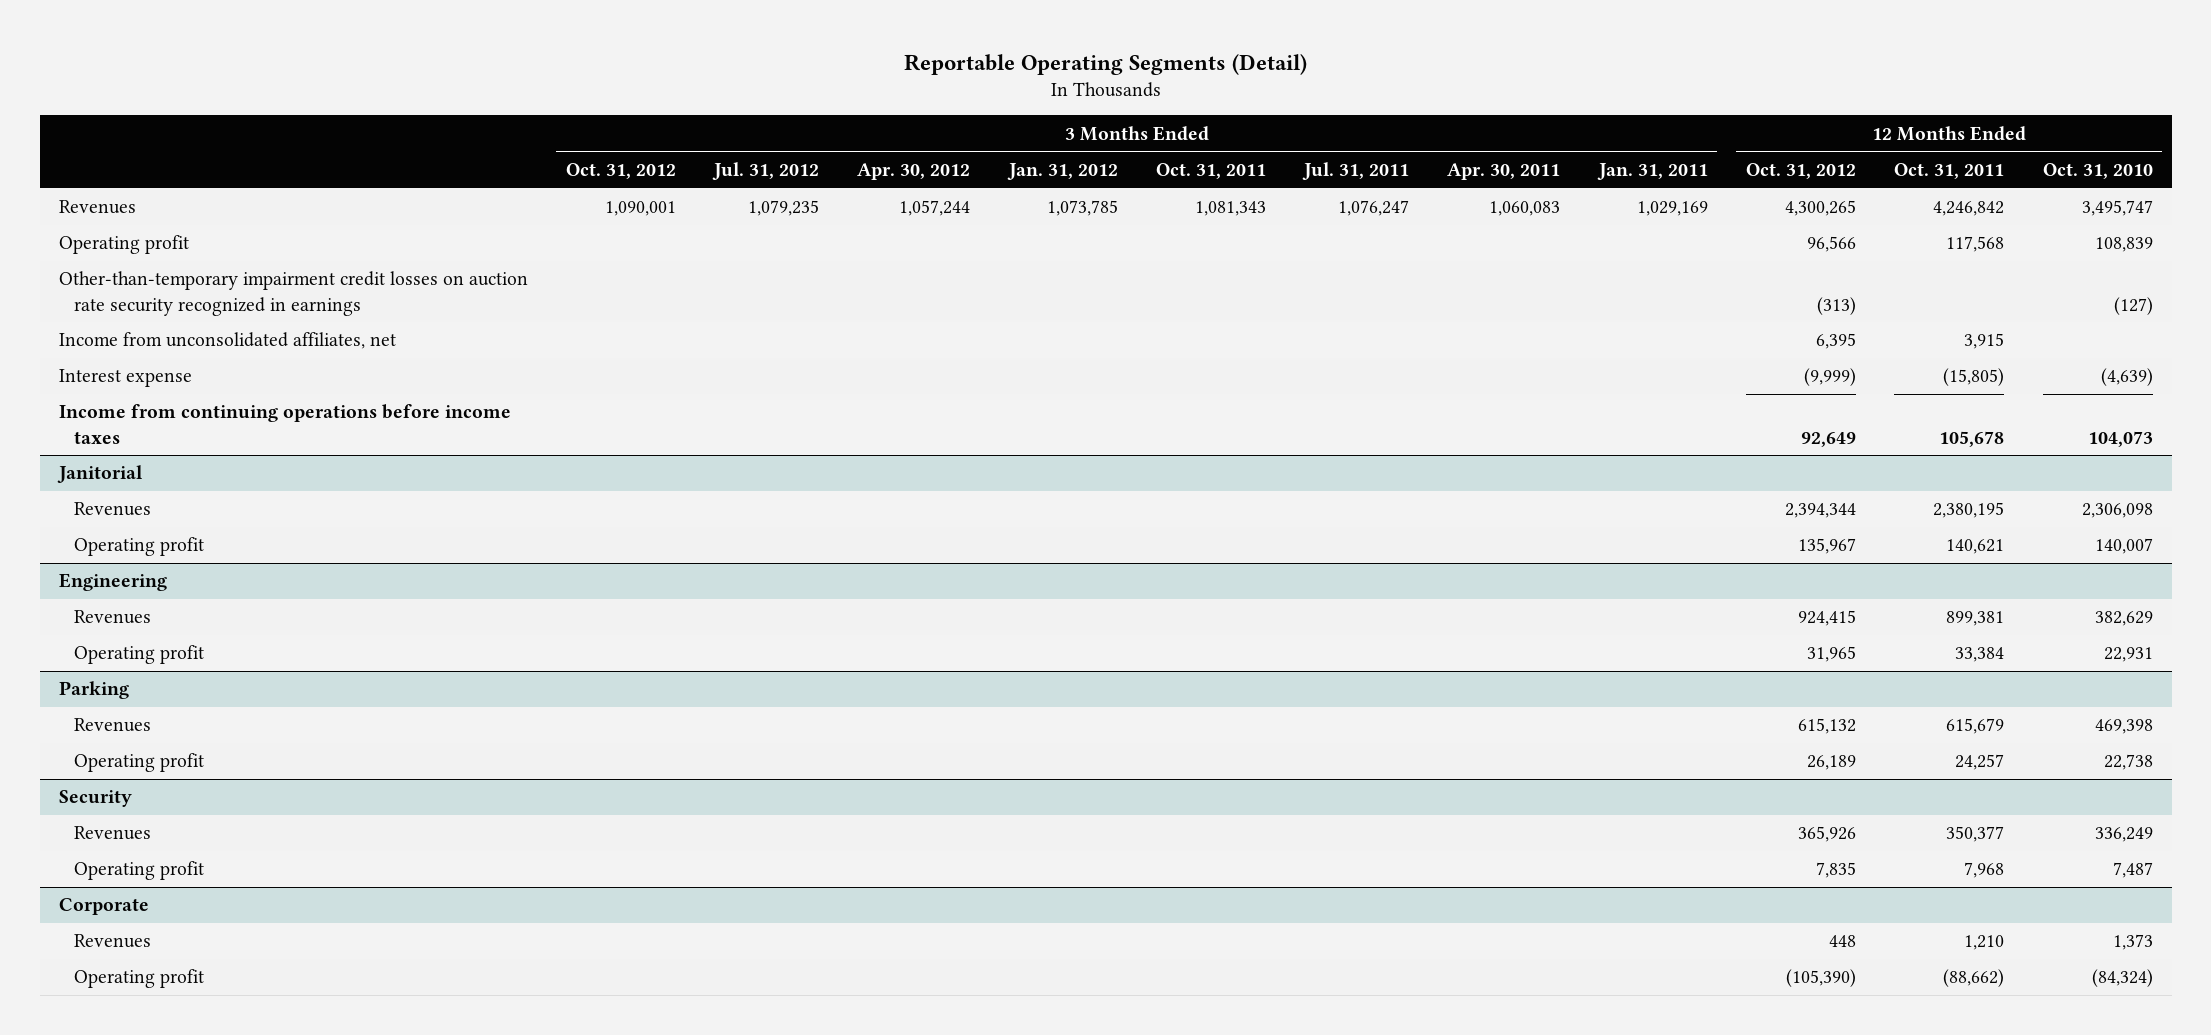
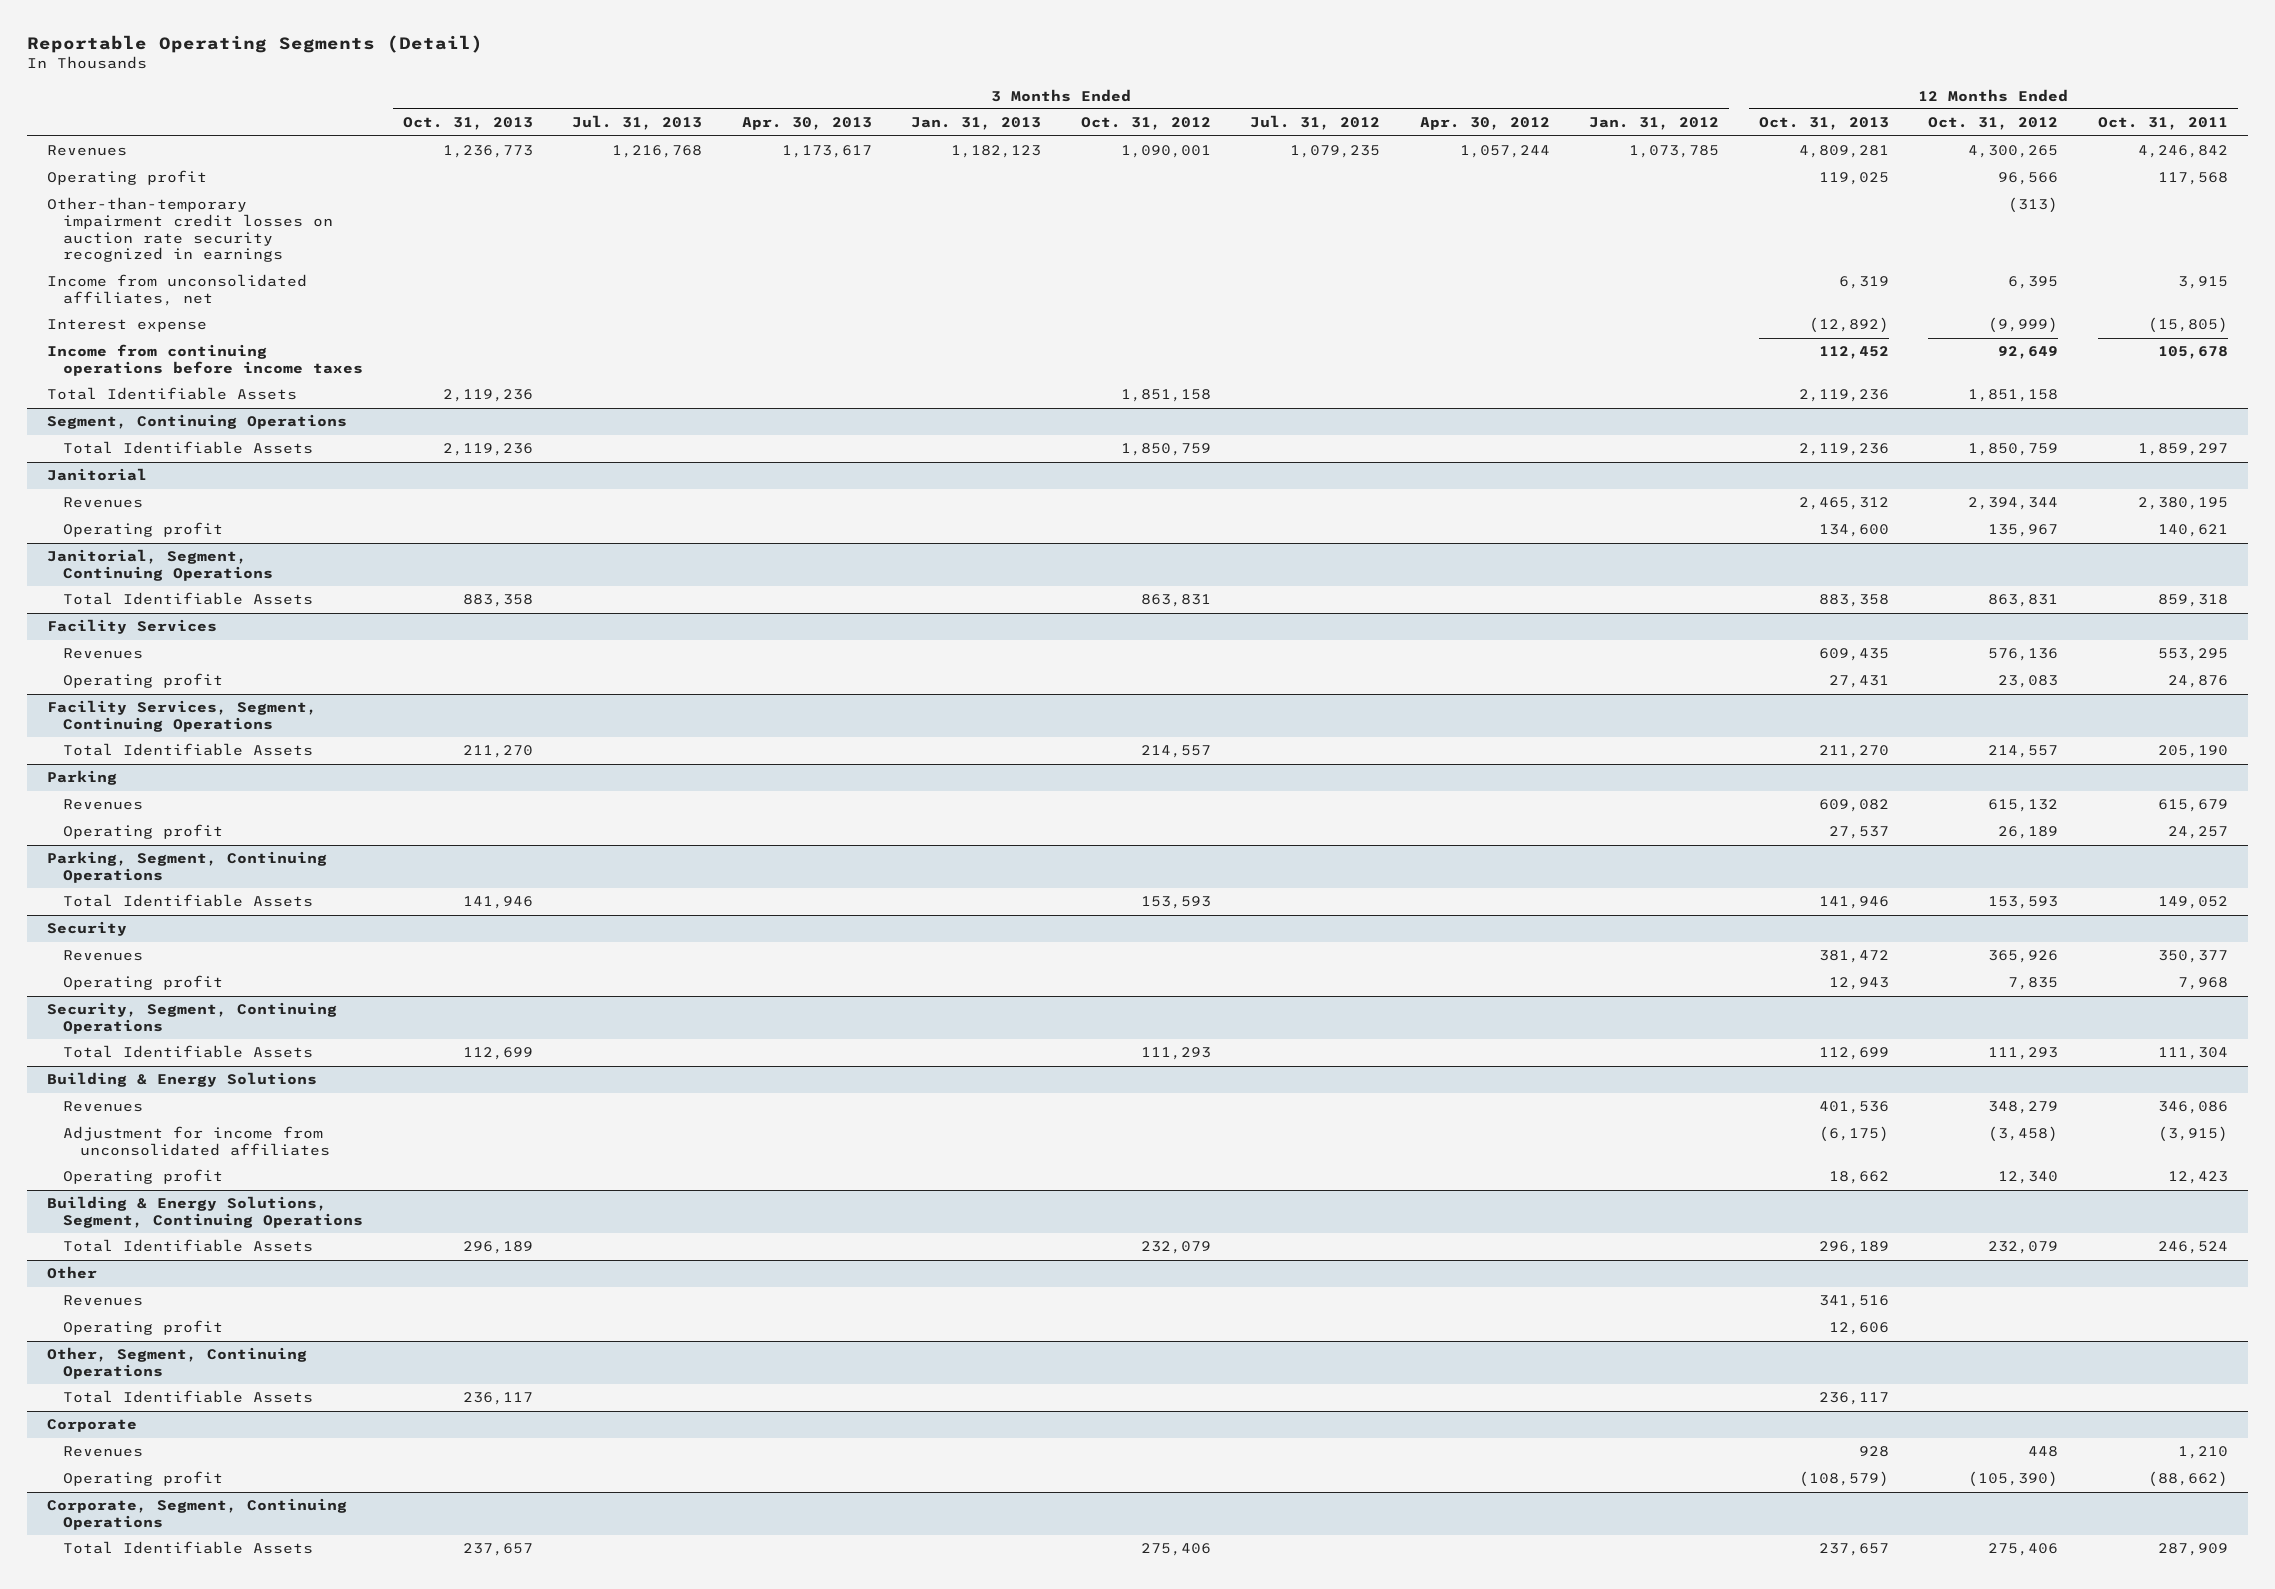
[1155,163,1266,180] Oct. 31, 2011 -> none
[1302,162,1410,181] Jul. 31, 2011 -> none
[1447,163,1561,181] Apr. 30, 2011 -> none
[1596,163,1708,181] Jan. 31, 2011 -> none
[2042,163,2153,180] Oct. 31, 2010 -> none
none -> [402,117,533,131] Oct. 31, 2013
none -> [572,115,703,131] Jul. 31, 2013
none -> [741,117,872,131] Apr. 30, 2013
none -> [911,117,1042,131] Jan. 31, 2013
none -> [1758,117,1889,131] Oct. 31, 2013
none -> [46,387,297,401] Total Identifiable Assets
none -> [46,414,347,430] Segment, Continuing Operations
none -> [63,441,314,455] Total Identifiable Assets
[58,573,167,592] Engineering -> none
none -> [46,549,274,581] Janitorial, Segment, Continuing Operations
none -> [63,592,314,606] Total Identifiable Assets
none -> [46,619,217,635] Facility Services
[1798,610,1857,627] 924,415 -> [1988,648,2059,662] 576,136
[1946,611,2005,627] 899,381 -> [2157,648,2228,662] 553,295
[1807,646,1857,663] 31,965 -> [1998,675,2059,689] 23,083
[1955,647,2005,663] 33,384 -> [2167,675,2228,689] 24,876
none -> [46,700,317,732] Facility Services, Segment, Continuing Operations
none -> [63,743,314,757] Total Identifiable Assets
none -> [46,851,327,883] Parking, Segment, Continuing Operations
none -> [63,894,314,908] Total Identifiable Assets
none -> [46,1002,337,1034] Security, Segment, Continuing Operations
none -> [63,1045,314,1059] Total Identifiable Assets
none -> [46,1072,317,1088] Building & Energy Solutions
none -> [63,1101,144,1113] Revenues
none -> [63,1126,331,1156] Adjustment for income from unconsolidated affiliates
none -> [63,1169,224,1185] Operating profit
none -> [46,1196,364,1228] Building & Energy Solutions, Segment, Continuing Operations
none -> [63,1239,314,1253] Total Identifiable Assets
none -> [46,1266,97,1280] Other
none -> [63,1295,144,1307] Revenues
none -> [63,1320,224,1336] Operating profit
none -> [46,1347,307,1379] Other, Segment, Continuing Operations
none -> [63,1390,314,1404] Total Identifiable Assets
none -> [46,1498,347,1530] Corporate, Segment, Continuing Operations
none -> [63,1541,314,1555] Total Identifiable Assets

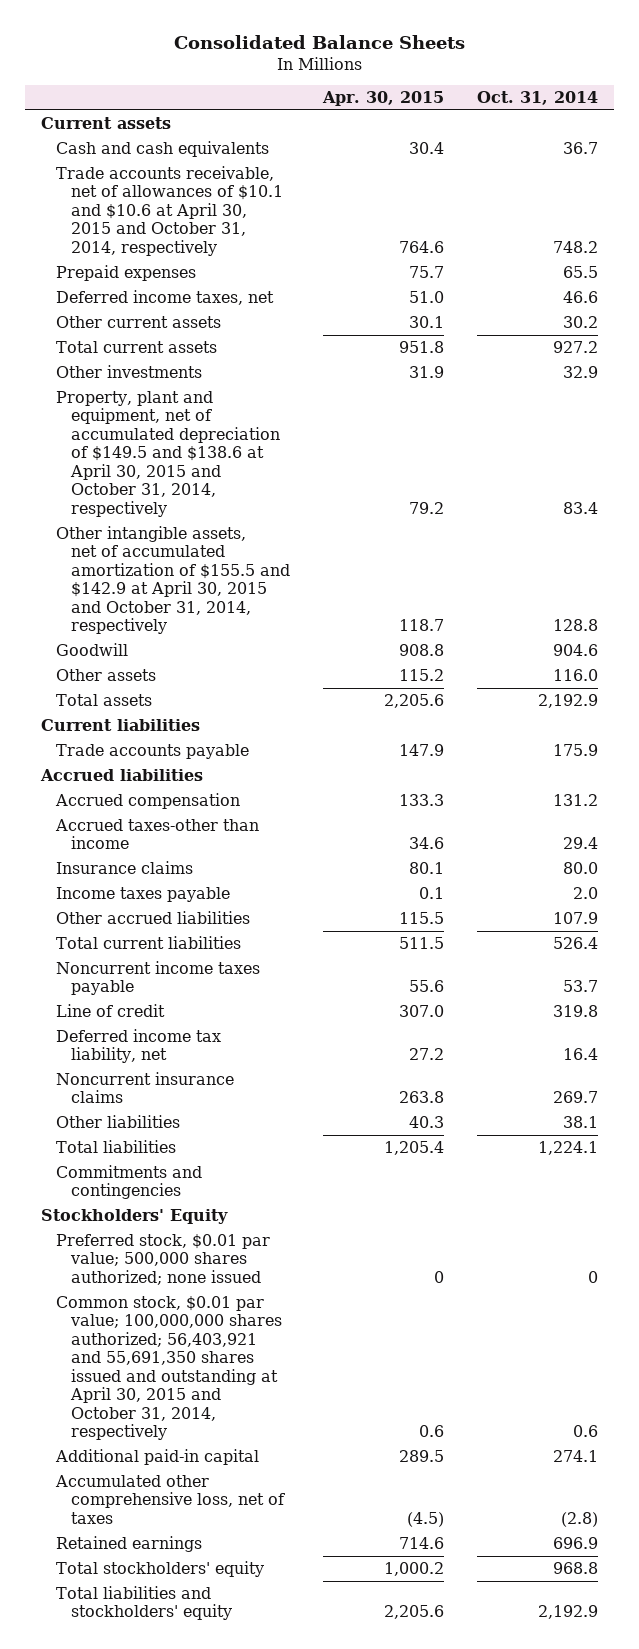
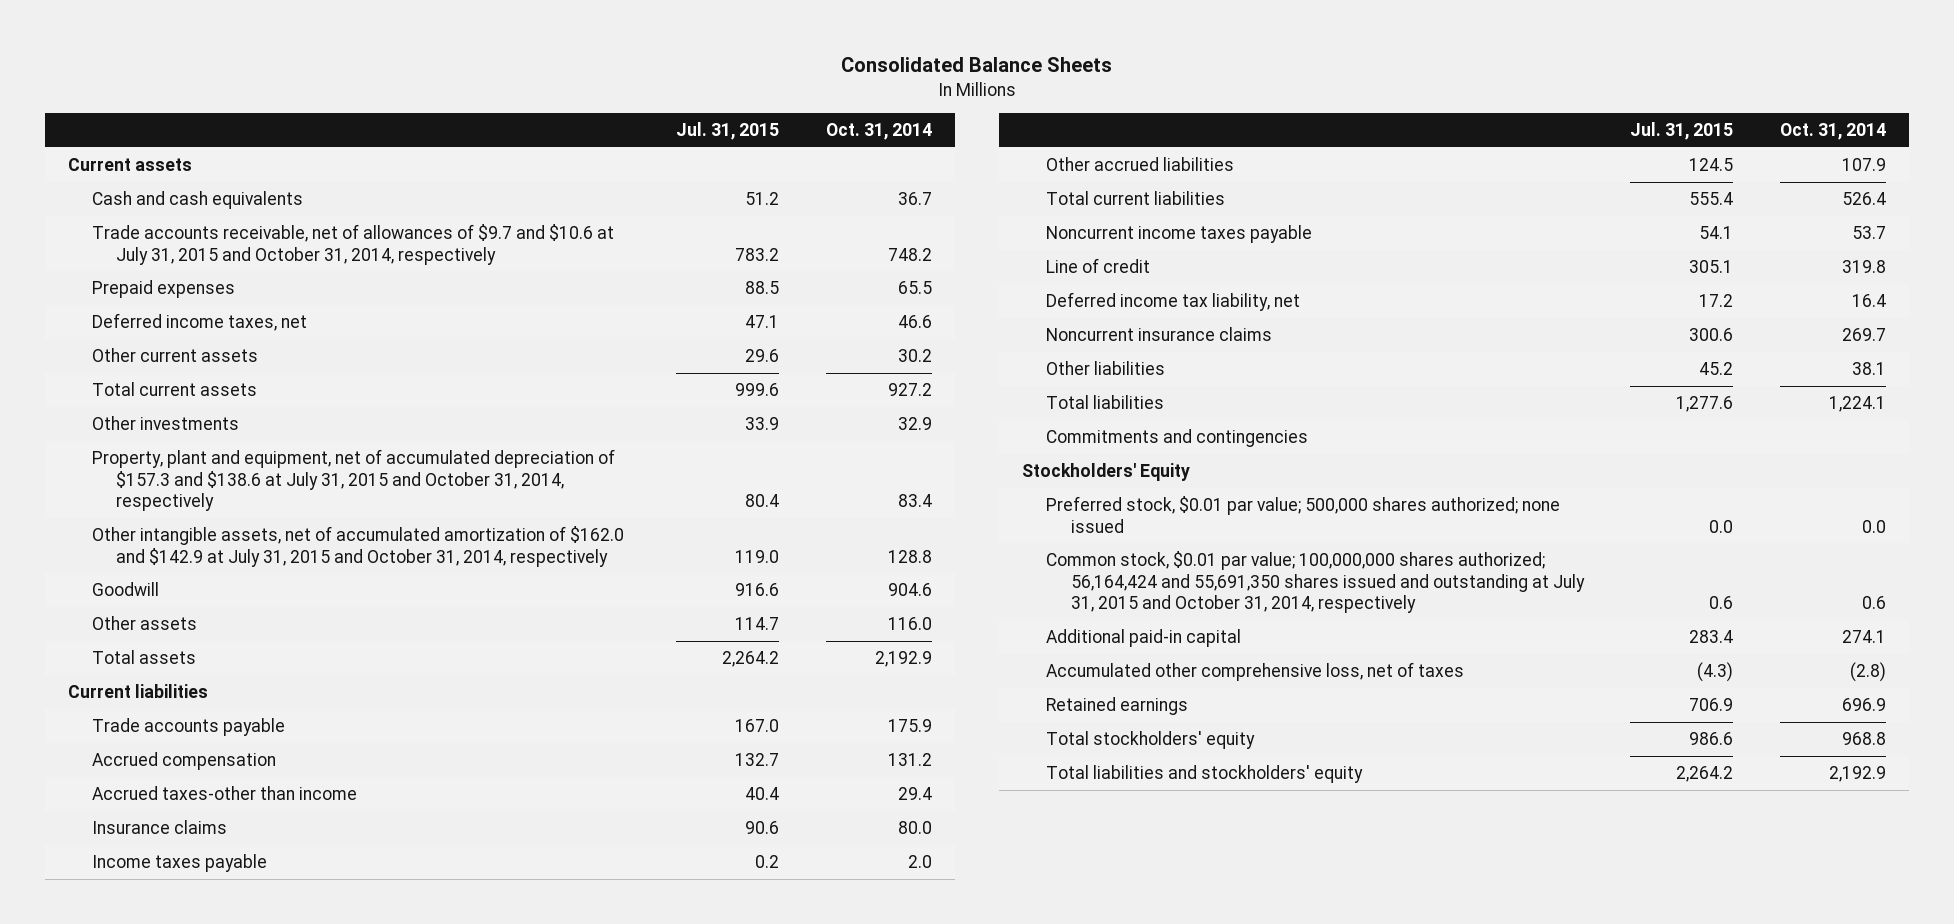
[322,91,445,107] Apr. 30, 2015 -> none
none -> [676,122,780,141] Jul. 31, 2015
[56,166,284,256] Trade accounts receivable, net of allowances of $10.1 and $10.6 at April 30, 2015 and October 31, 2014, respectively -> [92,224,615,265] Trade accounts receivable, net of allowances of $9.7 and $10.6 at July 31, 2015 and October 31, 2014, respectively
[56,391,281,517] Property, plant and equipment, net of accumulated depreciation of $149.5 and $138.6 at April 30, 2015 and October 31, 2014, respectively -> [92,449,616,512] Property, plant and equipment, net of accumulated depreciation of $157.3 and $138.6 at July 31, 2015 and October 31, 2014, respectively
[56,526,291,635] Other intangible assets, net of accumulated amortization of $155.5 and $142.9 at April 30, 2015 and October 31, 2014, respectively -> [92,526,625,567] Other intangible assets, net of accumulated amortization of $162.0 and $142.9 at July 31, 2015 and October 31, 2014, respectively
[40,769,204,782] Accrued liabilities -> none
[587,1270,598,1283] 0 -> [1862,519,1887,533] 0.0
[56,1296,283,1441] Common stock, $0.01 par value; 100,000,000 shares authorized; 56,403,921 and 55,691,350 shares issued and outstanding at April 30, 2015 and October 31, 2014, respectively -> [1046,551,1585,614] Common stock, $0.01 par value; 100,000,000 shares authorized; 56,164,424 and 55,691,350 shares issued and outstanding at July 31, 2015 and October 31, 2014, respectively

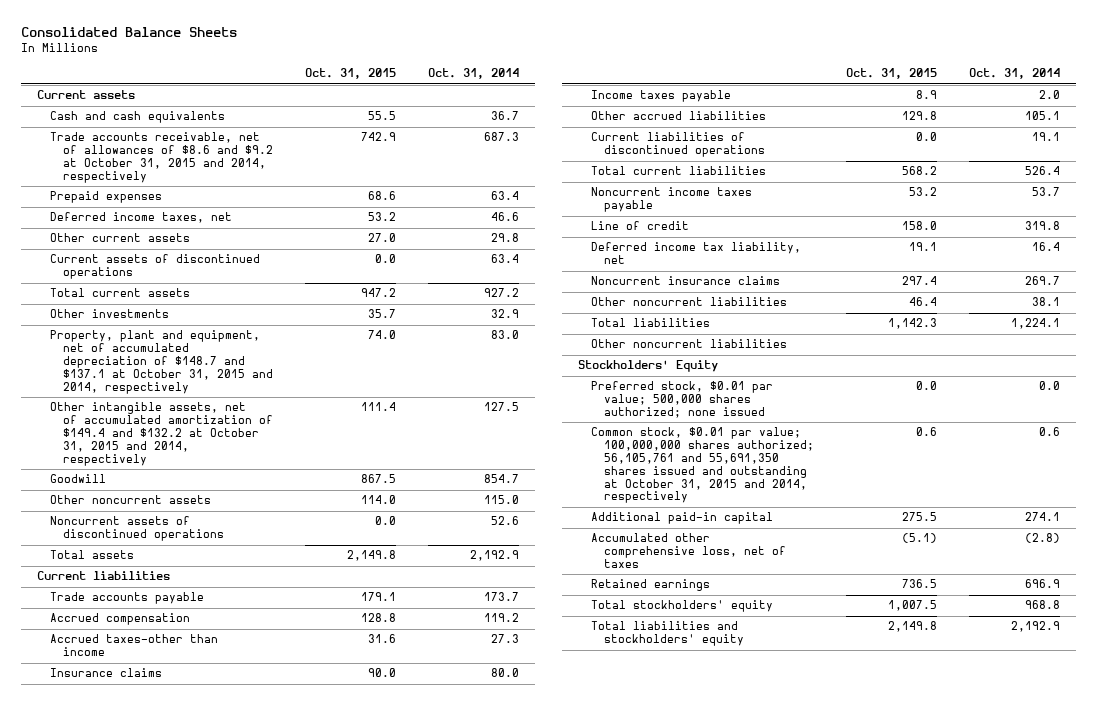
[676,122,780,141] Jul. 31, 2015 -> none
none -> [304,68,396,80] Oct. 31, 2015
[92,224,615,265] Trade accounts receivable, net of allowances of $9.7 and $10.6 at July 31, 2015 and October 31, 2014, respectively -> [49,132,273,183] Trade accounts receivable, net of allowances of $8.6 and $9.2 at October 31, 2015 and 2014, respectively
[887,247,932,261] 748.2 -> [483,132,519,142] 687.3
[897,281,932,295] 65.5 -> [490,191,519,201] 63.4
[897,349,932,363] 30.2 -> [490,233,519,243] 29.8
none -> [49,254,260,280] Current assets of discontinued operations
[92,449,616,512] Property, plant and equipment, net of accumulated depreciation of $157.3 and $138.6 at July 31, 2015 and October 31, 2014, respectively -> [49,330,273,394] Property, plant and equipment, net of accumulated depreciation of $148.7 and $137.1 at October 31, 2015 and 2014, respectively
[897,494,932,508] 83.4 -> [490,330,519,340] 83.0
[92,526,625,567] Other intangible assets, net of accumulated amortization of $162.0 and $142.9 at July 31, 2015 and October 31, 2014, respectively -> [49,402,273,466] Other intangible assets, net of accumulated amortization of $149.4 and $132.2 at October 31, 2015 and 2014, respectively
[887,549,932,563] 128.8 -> [483,402,519,412] 127.5
[887,583,932,597] 904.6 -> [483,474,519,484] 854.7
[92,616,198,631] Other assets -> [49,495,211,505] Other noncurrent assets
[887,617,932,631] 116.0 -> [483,495,519,505] 115.0
none -> [49,516,224,542] Noncurrent assets of discontinued operations
[887,719,932,733] 175.9 -> [483,592,519,602] 173.7
[887,753,932,767] 131.2 -> [483,613,519,623] 119.2
[897,787,932,801] 29.4 -> [490,634,519,644] 27.3
[1842,158,1887,172] 107.9 -> [1025,111,1061,121] 105.1
none -> [590,132,765,158] Current liabilities of discontinued operations
[1046,361,1166,376] Other liabilities -> [590,297,787,307] Other noncurrent liabilities
[1046,429,1309,448] Commitments and contingencies -> [590,339,787,349] Other noncurrent liabilities
[1046,551,1585,614] Common stock, $0.01 par value; 100,000,000 shares authorized; 56,164,424 and 55,691,350 shares issued and outstanding at July 31, 2015 and October 31, 2014, respectively -> [590,427,814,504] Common stock, $0.01 par value; 100,000,000 shares authorized; 56,105,761 and 55,691,350 shares issued and outstanding at October 31, 2015 and 2014, respectively

